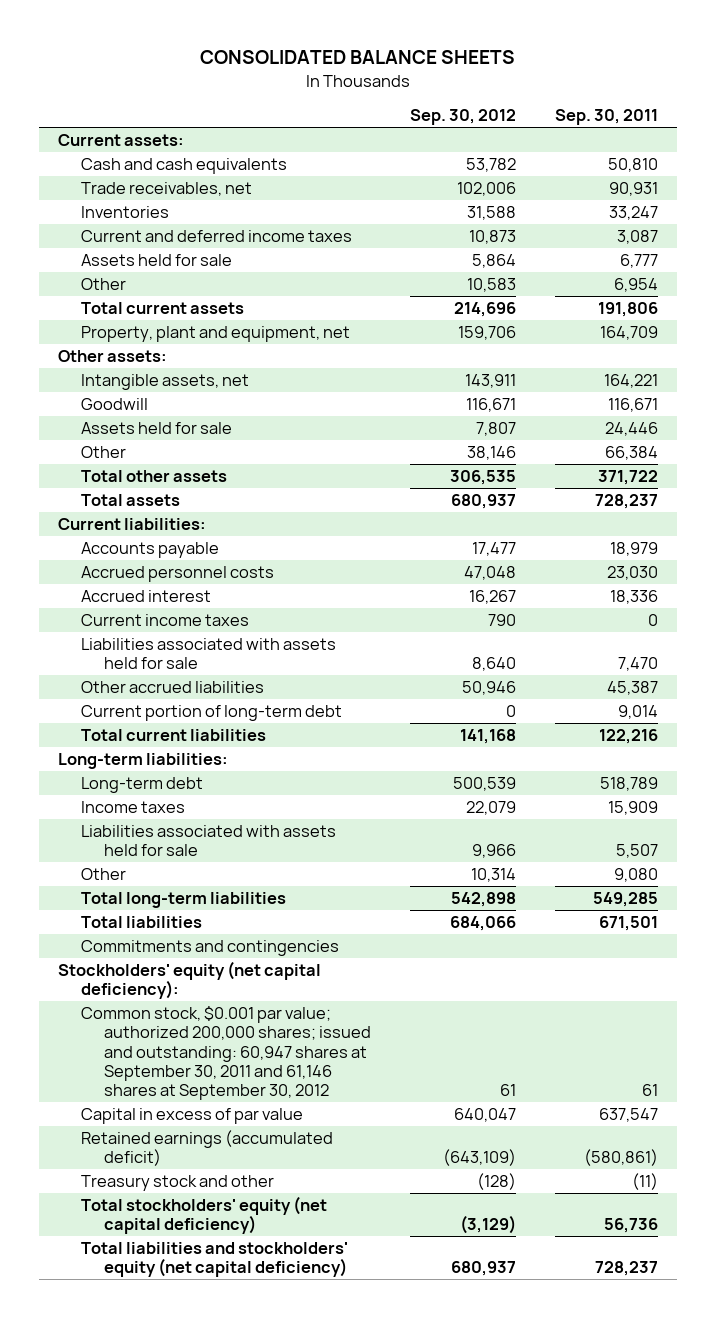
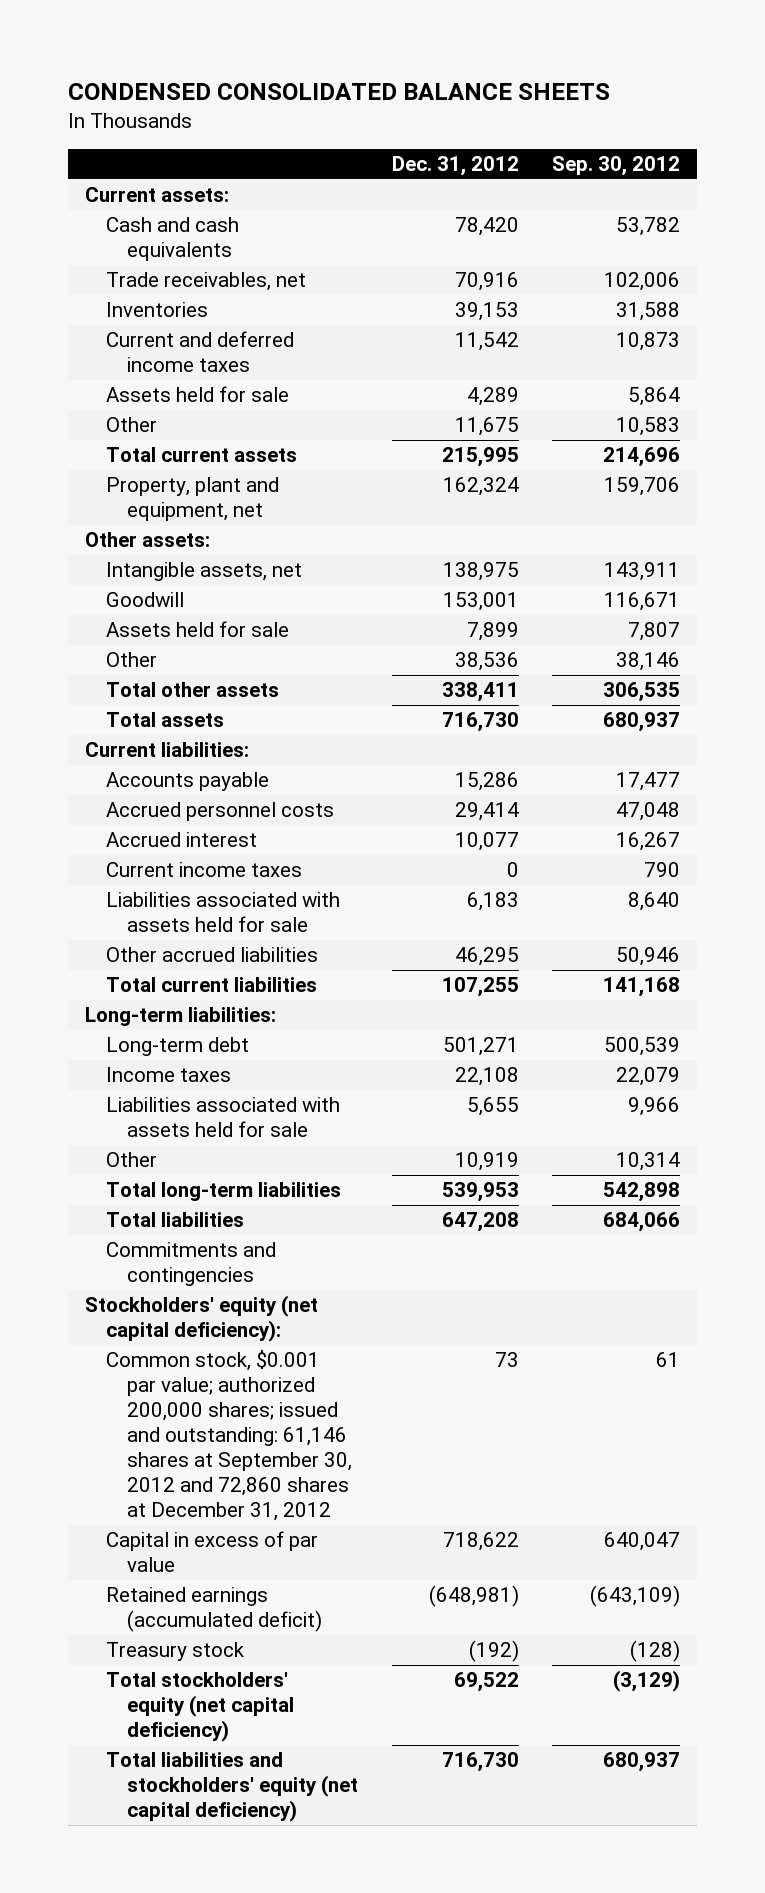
[200,50,516,65] CONSOLIDATED BALANCE SHEETS -> [67,82,610,100] CONDENSED CONSOLIDATED BALANCE SHEETS
[555,109,659,126] Sep. 30, 2011 -> none
none -> [391,155,519,176] Dec. 31, 2012
[81,705,343,722] Current portion of long-term debt -> none
[81,1006,372,1100] Common stock, $0.001 par value; authorized 200,000 shares; issued and outstanding: 60,947 shares at September 30, 2011 and 61,146 shares at September 30, 2012 -> [105,1350,352,1521] Common stock, $0.001 par value; authorized 200,000 shares; issued and outstanding: 61,146 shares at September 30, 2012 and 72,860 shares at December 31, 2012
[81,1175,275,1192] Treasury stock and other -> [105,1642,244,1662] Treasury stock

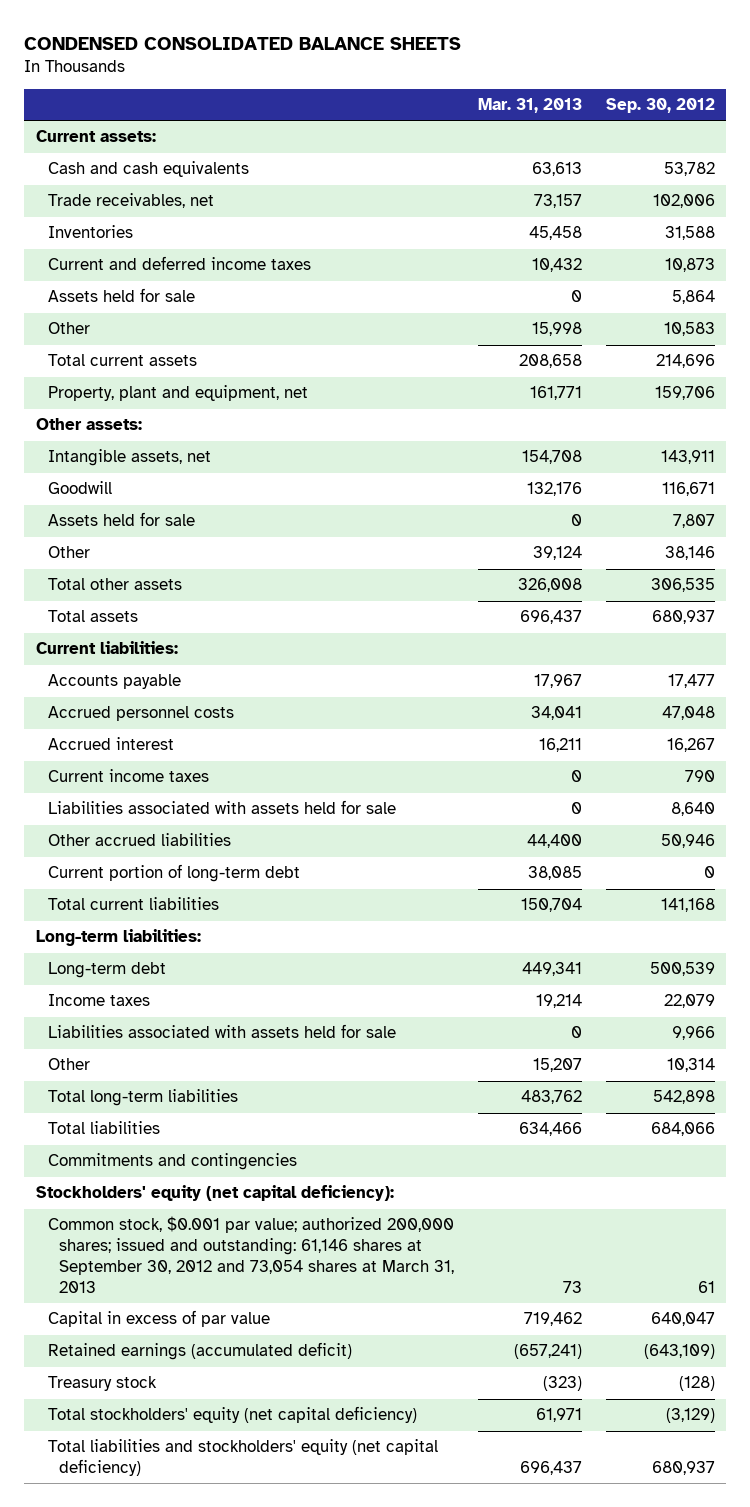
[391,155,519,176] Dec. 31, 2012 -> none
none -> [477,98,582,114] Mar. 31, 2013
none -> [47,864,300,883] Current portion of long-term debt
[105,1350,352,1521] Common stock, $0.001 par value; authorized 200,000 shares; issued and outstanding: 61,146 shares at September 30, 2012 and 72,860 shares at December 31, 2012 -> [47,1216,455,1293] Common stock, $0.001 par value; authorized 200,000 shares; issued and outstanding: 61,146 shares at September 30, 2012 and 73,054 shares at March 31, 2013

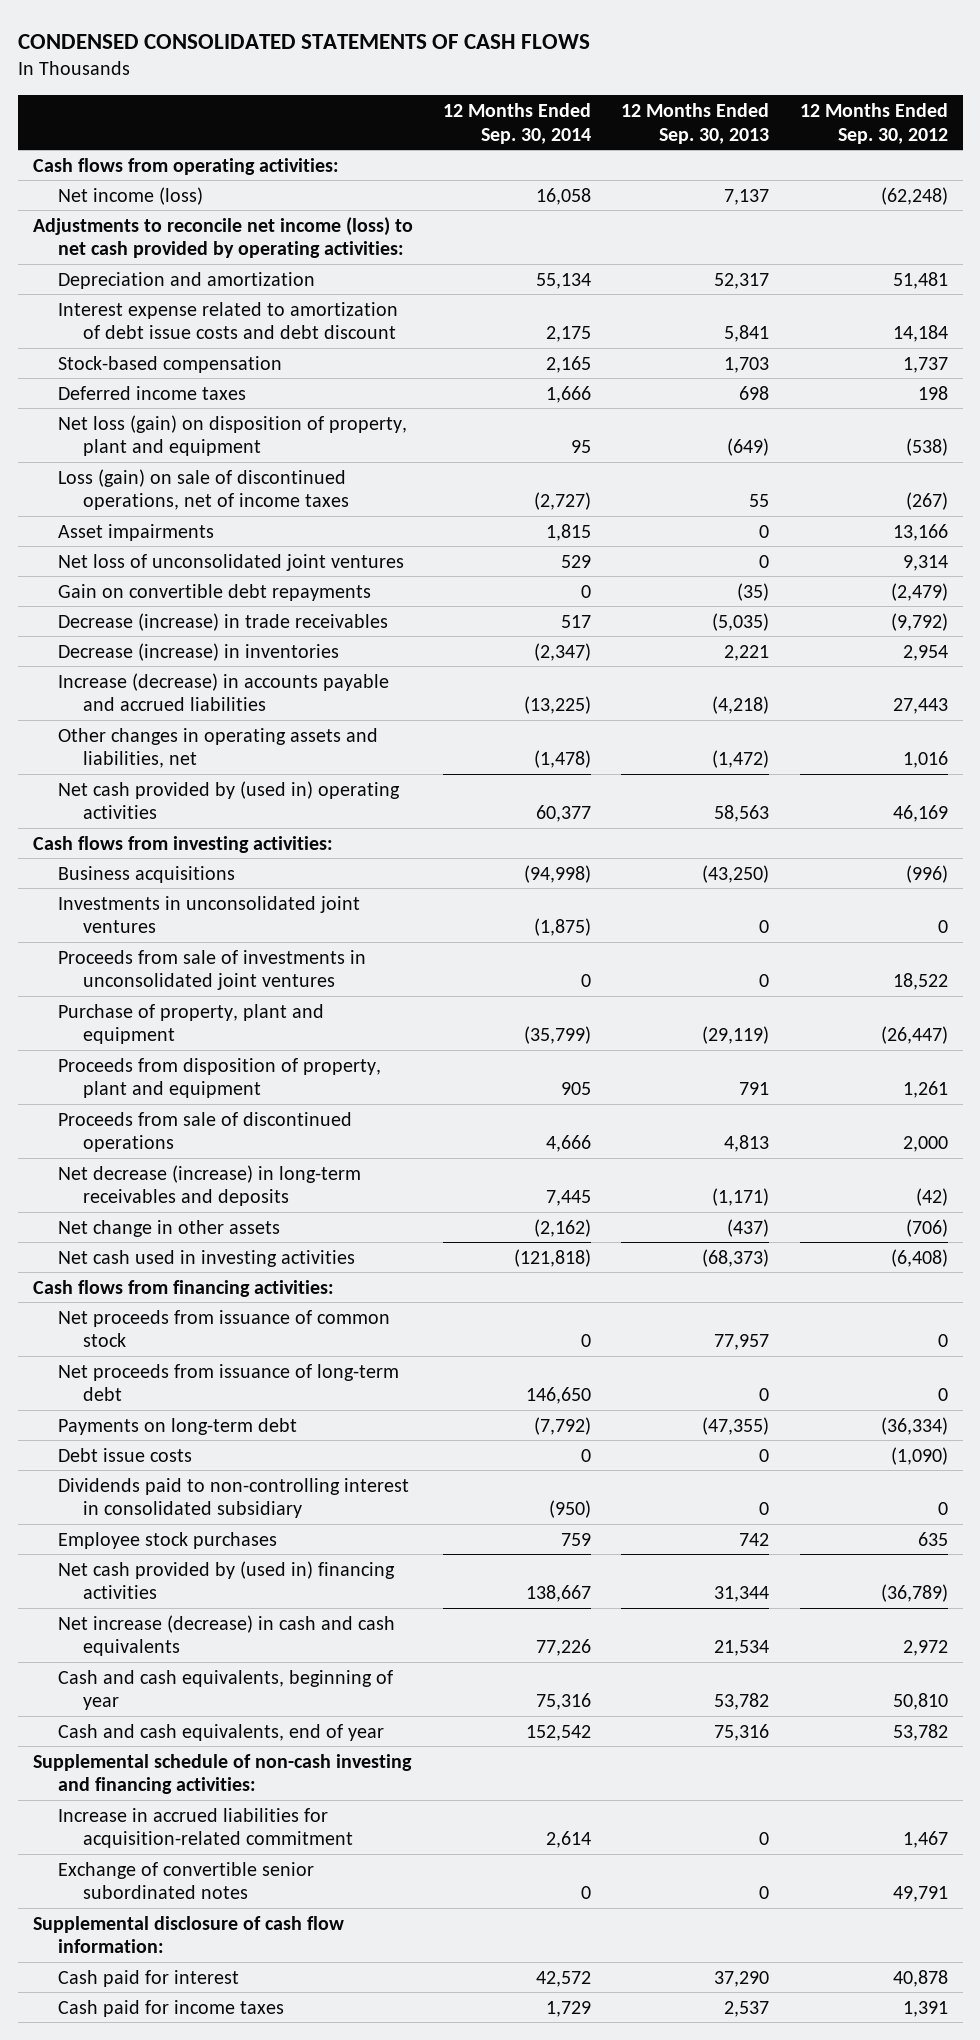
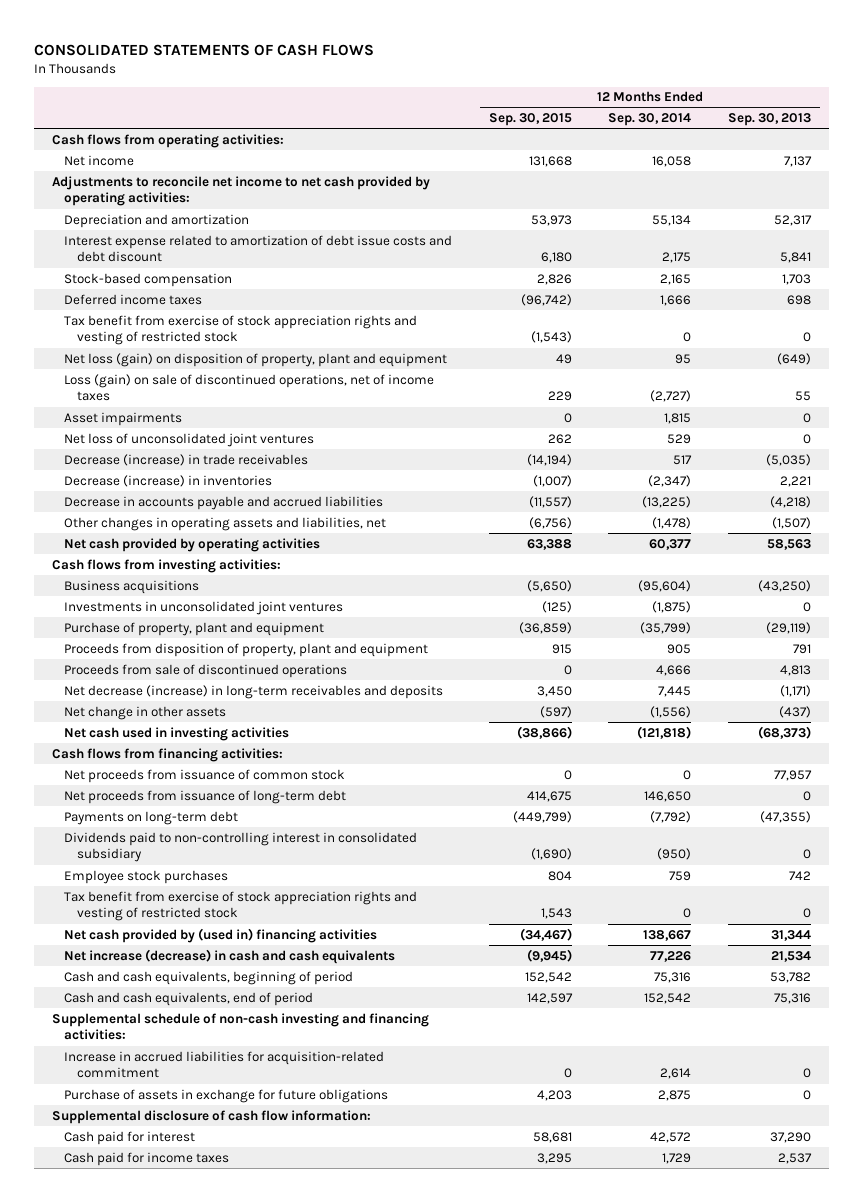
[17,33,590,49] CONDENSED CONSOLIDATED STATEMENTS OF CASH FLOWS -> [33,43,374,56] CONSOLIDATED STATEMENTS OF CASH FLOWS
[799,102,948,144] 12 Months Ended Sep. 30, 2012 -> none
none -> [488,113,572,127] Sep. 30, 2015
[58,186,204,205] Net income (loss) -> [64,154,135,166] Net income
[32,216,413,259] Adjustments to reconcile net income (loss) to net cash provided by operating activities: -> [51,175,430,207] Adjustments to reconcile net income to net cash provided by operating activities:
none -> [64,314,418,346] Tax benefit from exercise of stock appreciation rights and vesting of restricted stock
[58,583,372,601] Gain on convertible debt repayments -> none
[58,672,390,712] Increase (decrease) in accounts payable and accrued liabilities -> [64,495,384,510] Decrease in accounts payable and accrued liabilities
[712,750,770,769] (1,472) -> [771,516,811,529] (1,507)
[58,780,401,820] Net cash provided by (used in) operating activities -> [64,537,321,552] Net cash provided by operating activities
[524,864,592,883] (94,998) -> [638,579,692,592] (95,604)
[58,949,367,991] Proceeds from sale of investments in unconsolidated joint ventures -> none
[534,1218,592,1237] (2,162) -> [650,705,692,718] (1,556)
[58,1447,193,1462] Debt issue costs -> none
none -> [64,890,418,922] Tax benefit from exercise of stock appreciation rights and vesting of restricted stock
[58,1669,394,1711] Cash and cash equivalents, beginning of year -> [64,970,354,985] Cash and cash equivalents, beginning of period
[58,1723,385,1741] Cash and cash equivalents, end of year -> [64,991,314,1006] Cash and cash equivalents, end of period
[58,1861,315,1900] Exchange of convertible senior subordinated notes -> none
none -> [64,1088,389,1103] Purchase of assets in exchange for future obligations

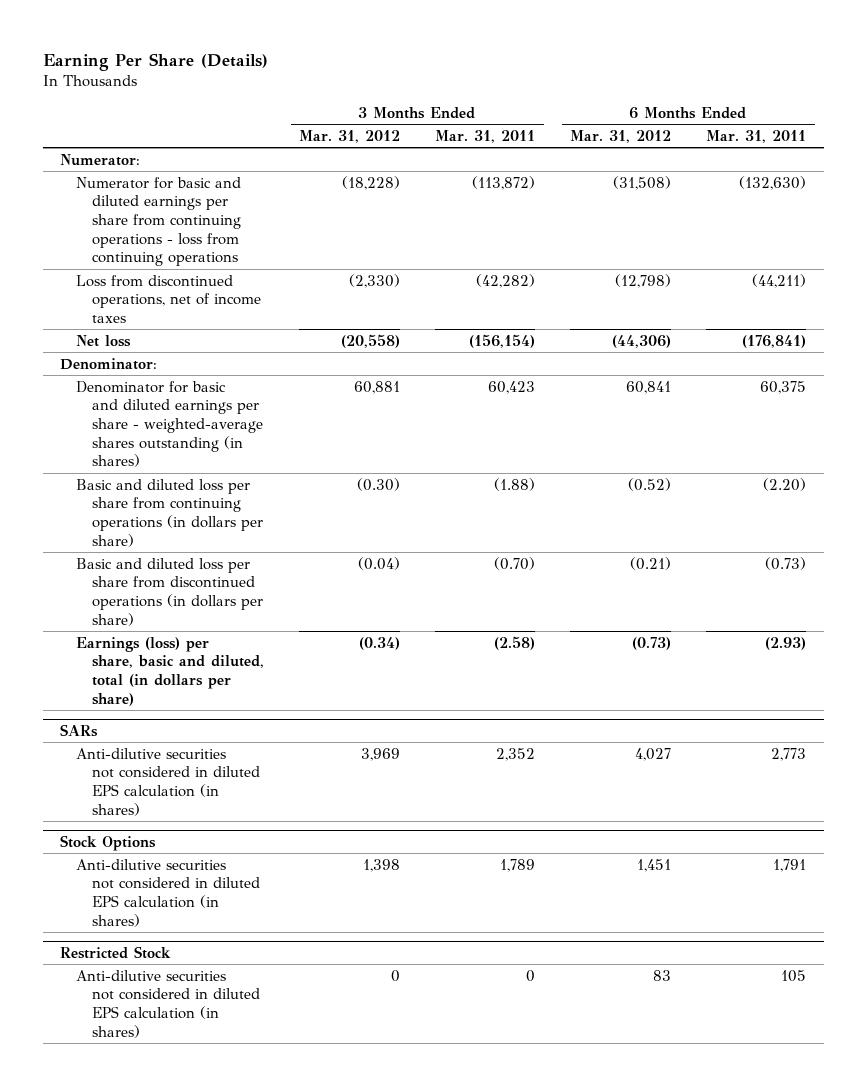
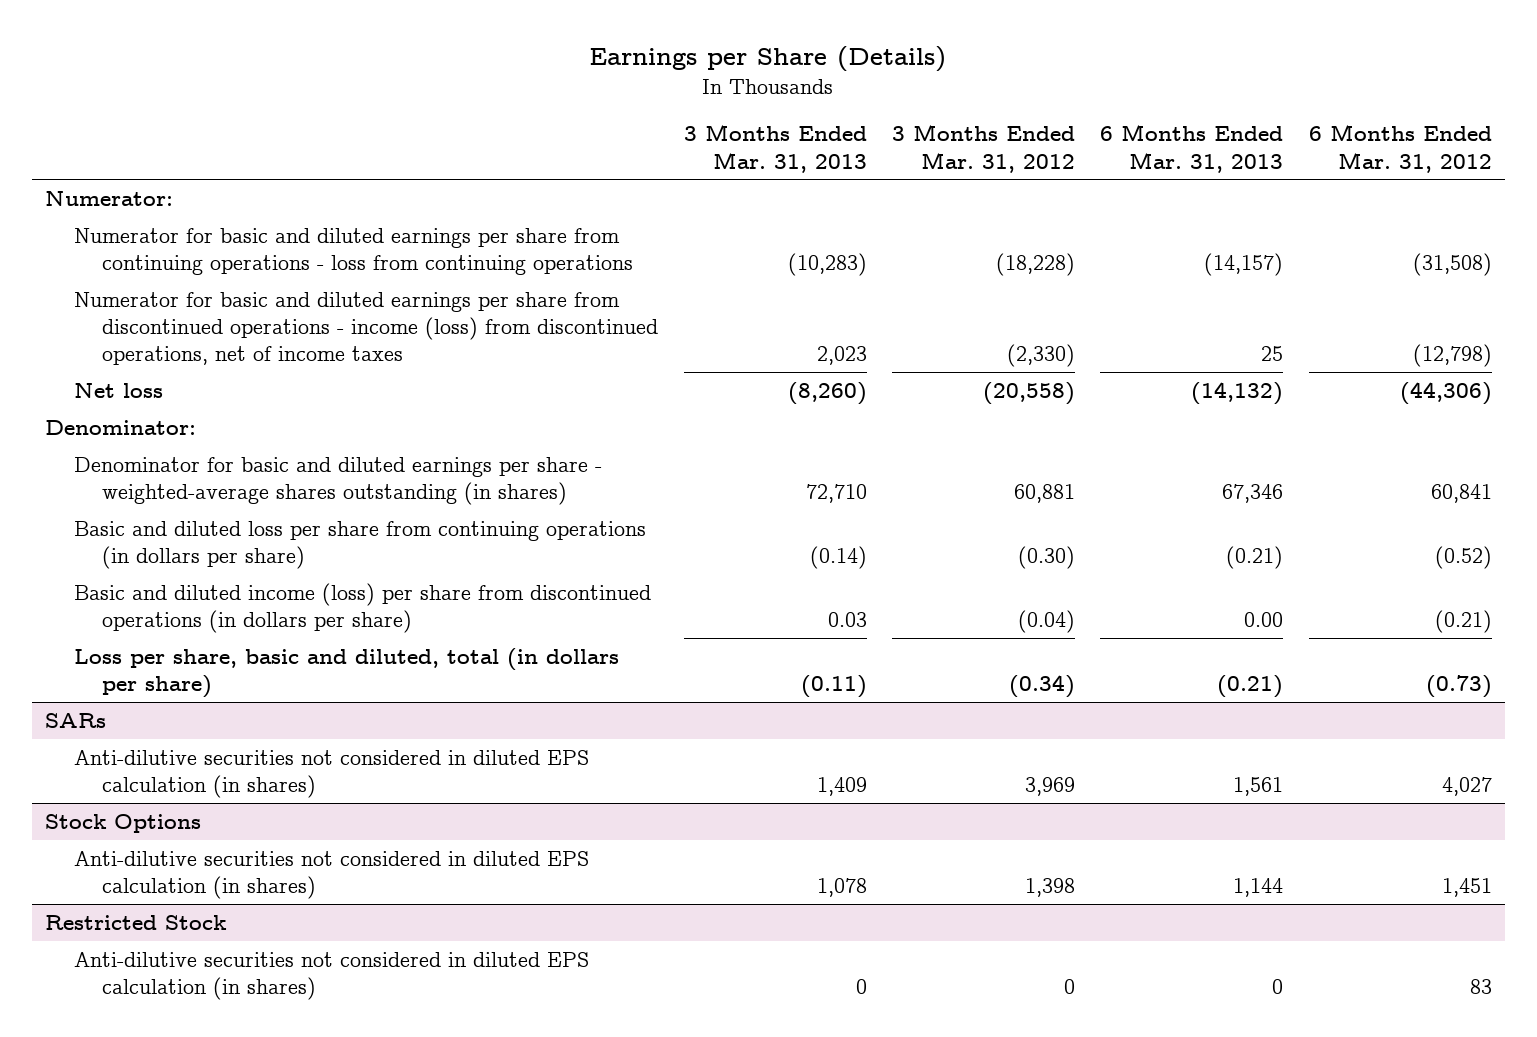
[42,53,268,72] Earning Per Share (Details) -> [589,46,947,73] Earnings per Share (Details)
[435,129,536,143] Mar. 31, 2011 -> none
[706,129,807,143] Mar. 31, 2011 -> none
none -> [683,124,867,173] 3 Months Ended Mar. 31, 2013
none -> [1100,124,1284,173] 6 Months Ended Mar. 31, 2013
[76,274,262,323] Loss from discontinued operations, net of income taxes -> [73,291,659,366] Numerator for basic and diluted earnings per share from discontinued operations - income (loss) from discontinued operations, net of income taxes
[76,557,264,626] Basic and diluted loss per share from discontinued operations (in dollars per share) -> [73,582,651,634] Basic and diluted income (loss) per share from discontinued operations (in dollars per share)
[76,636,265,706] Earnings (loss) per share, basic and diluted, total (in dollars per share) -> [73,647,619,699] Loss per share, basic and diluted, total (in dollars per share)

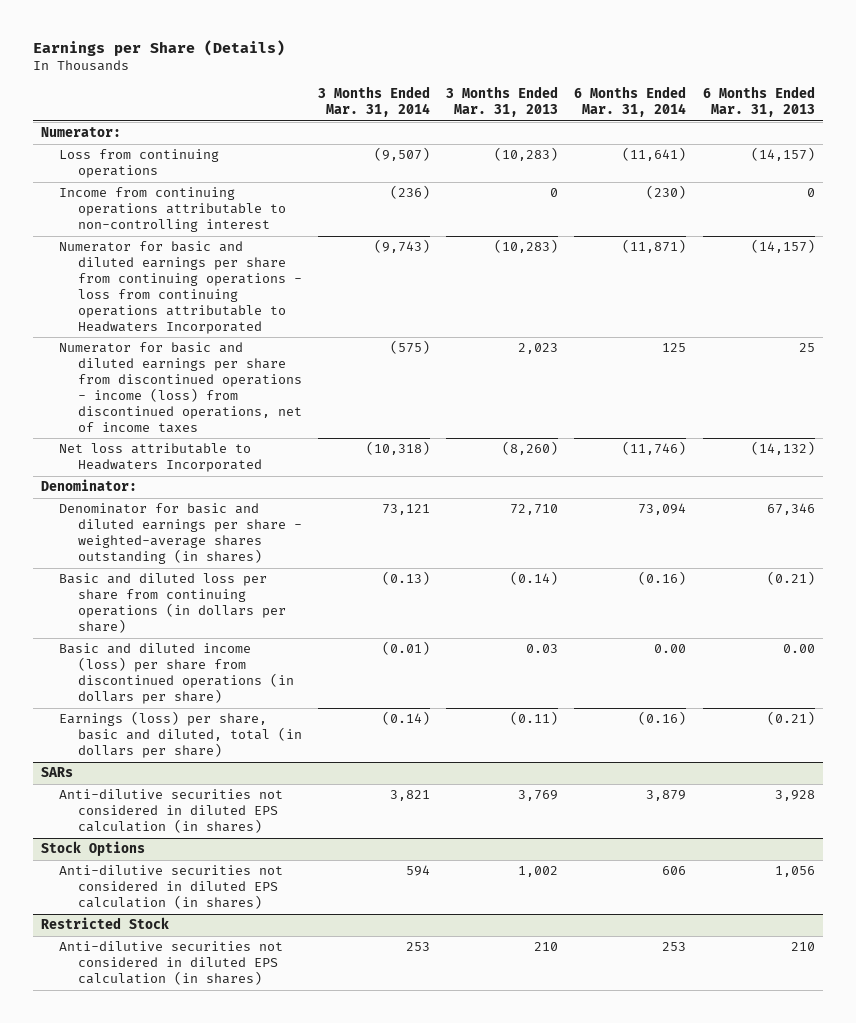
[891,124,1075,173] 3 Months Ended Mar. 31, 2012 -> none
[1308,124,1492,173] 6 Months Ended Mar. 31, 2012 -> none
none -> [317,86,430,118] 3 Months Ended Mar. 31, 2014
none -> [574,86,687,118] 6 Months Ended Mar. 31, 2014
none -> [59,149,220,179] Loss from continuing operations
none -> [59,187,286,233] Income from continuing operations attributable to non-controlling interest
[73,227,634,276] Numerator for basic and diluted earnings per share from continuing operations - loss from continuing operations -> [59,241,302,334] Numerator for basic and diluted earnings per share from continuing operations - loss from continuing operations attributable to Headwaters Incorporated
[73,382,163,398] Net loss -> [59,443,262,473] Net loss attributable to Headwaters Incorporated
[73,647,619,699] Loss per share, basic and diluted, total (in dollars per share) -> [59,711,302,759] Earnings (loss) per share, basic and diluted, total (in dollars per share)
[816,777,867,797] 1,409 -> [518,790,559,802] 3,769
[1233,777,1284,797] 1,561 -> [774,790,815,802] 3,928
[816,878,867,898] 1,078 -> [518,866,559,878] 1,002
[1233,878,1284,898] 1,144 -> [774,866,815,878] 1,056
[855,979,867,995] 0 -> [534,942,559,952] 210
[1272,979,1284,995] 0 -> [790,942,815,952] 210

